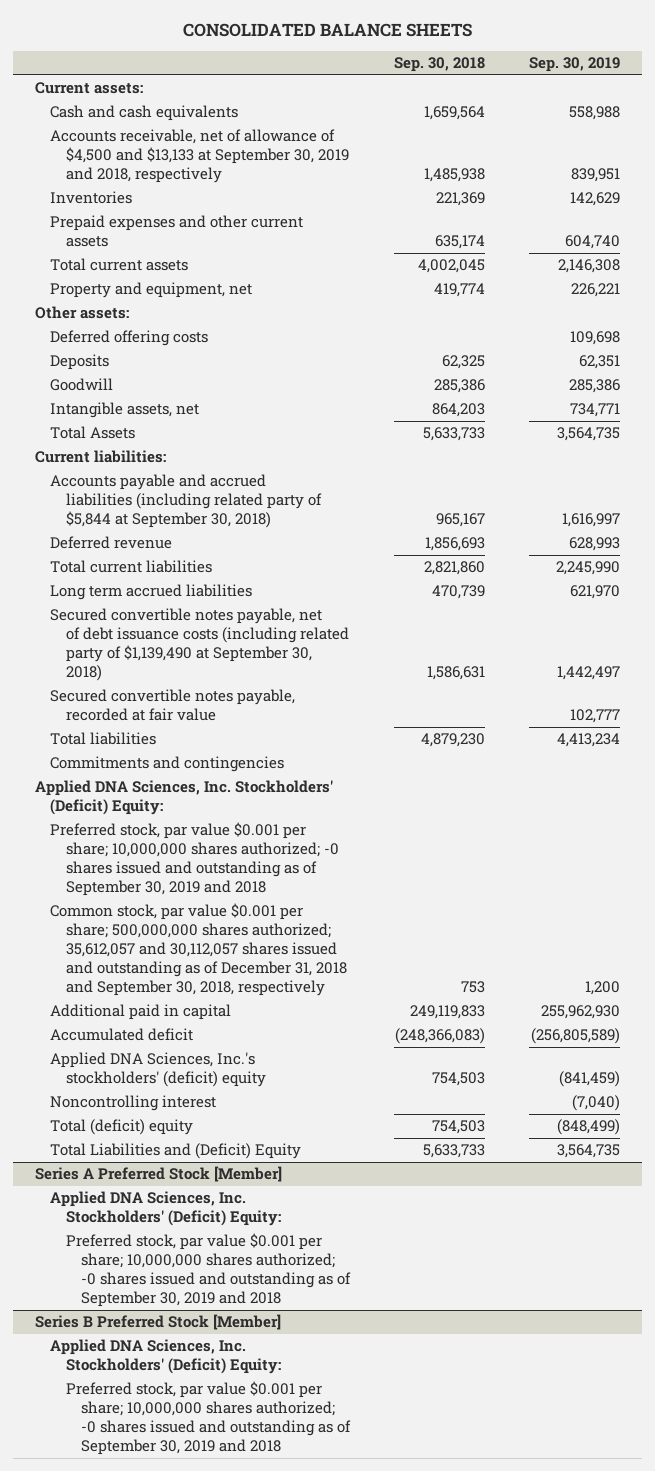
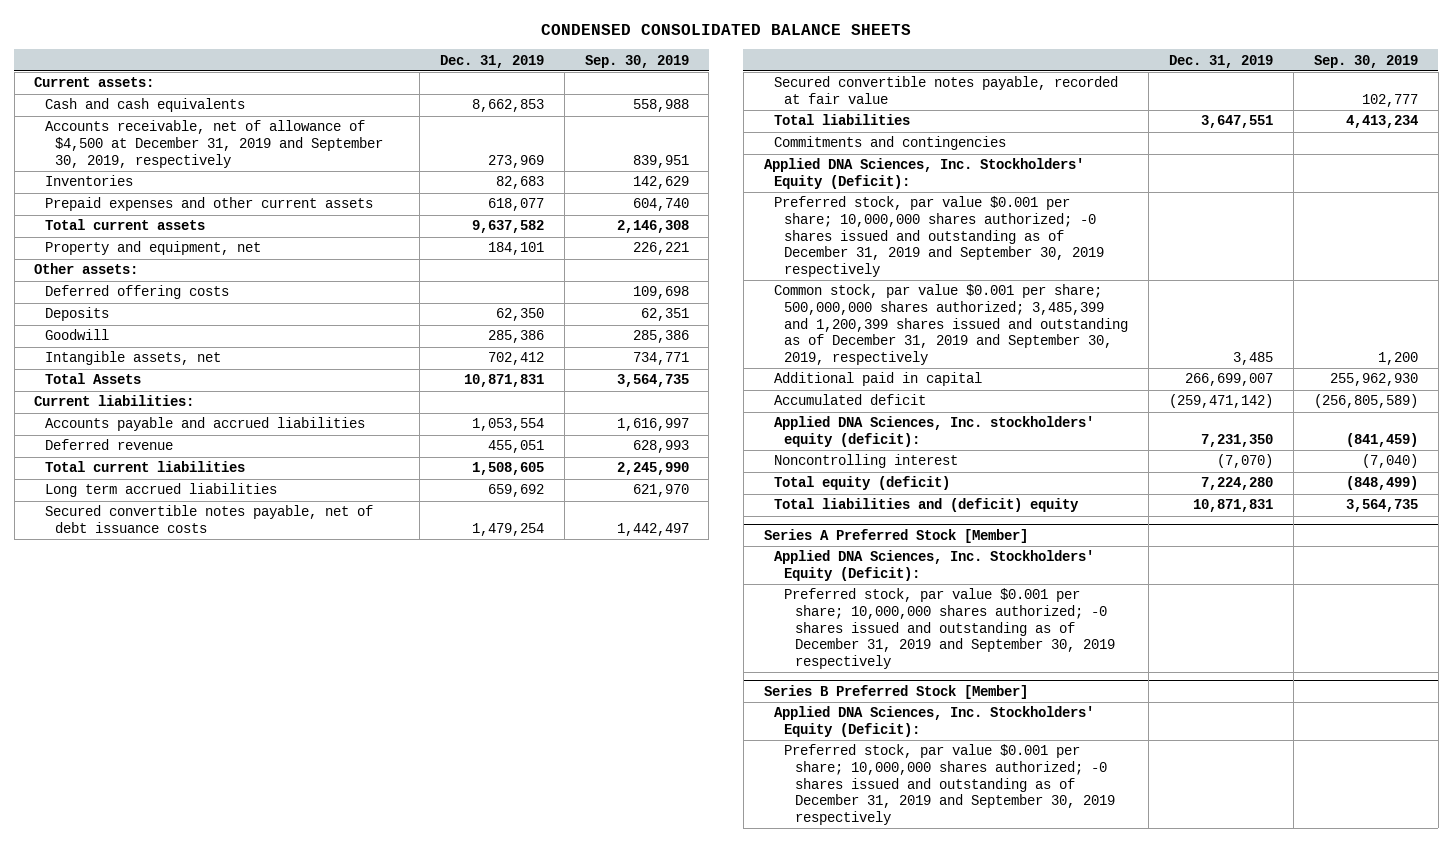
[182,22,472,37] CONSOLIDATED BALANCE SHEETS -> [541,24,912,36] CONDENSED CONSOLIDATED BALANCE SHEETS
[394,57,486,73] Sep. 30, 2018 -> none
none -> [439,54,544,68] Dec. 31, 2019
[50,129,349,184] Accounts receivable, net of allowance of $4,500 and $13,133 at September 30, 2019 and 2018, respectively -> [44,120,384,168] Accounts receivable, net of allowance of $4,500 at December 31, 2019 and September 30, 2019, respectively
[50,474,322,529] Accounts payable and accrued liabilities (including related party of $5,844 at September 30, 2018) -> [44,417,365,432] Accounts payable and accrued liabilities
[50,608,349,682] Secured convertible notes payable, net of debt issuance costs (including related party of $1,139,490 at September 30, 2018) -> [44,505,373,534] Secured convertible notes payable, net of debt issuance costs
[34,780,333,816] Applied DNA Sciences, Inc. Stockholders' (Deficit) Equity: -> [763,158,1084,190] Applied DNA Sciences, Inc. Stockholders' Equity (Deficit):
[50,822,339,897] Preferred stock, par value $0.001 per share; 10,000,000 shares authorized; -0 shares issued and outstanding as of September 30, 2019 and 2018 -> [773,196,1105,277] Preferred stock, par value $0.001 per share; 10,000,000 shares authorized; -0 shares issued and outstanding as of December 31, 2019 and September 30, 2019 respectively
[50,903,347,996] Common stock, par value $0.001 per share; 500,000,000 shares authorized; 35,612,057 and 30,112,057 shares issued and outstanding as of December 31, 2018 and September 30, 2018, respectively -> [773,284,1129,365] Common stock, par value $0.001 per share; 500,000,000 shares authorized; 3,485,399 and 1,200,399 shares issued and outstanding as of December 31, 2019 and September 30, 2019, respectively
[50,1052,266,1088] Applied DNA Sciences, Inc.'s stockholders' (deficit) equity -> [773,416,1094,448] Applied DNA Sciences, Inc. stockholders' equity (deficit):
[50,1119,194,1136] Total (deficit) equity -> [773,476,950,491] Total equity (deficit)
[50,1143,302,1160] Total Liabilities and (Deficit) Equity -> [773,498,1079,513] Total liabilities and (deficit) equity
[50,1191,281,1227] Applied DNA Sciences, Inc. Stockholders' (Deficit) Equity: -> [773,550,1094,582] Applied DNA Sciences, Inc. Stockholders' Equity (Deficit):
[65,1233,352,1308] Preferred stock, par value $0.001 per share; 10,000,000 shares authorized; -0 shares issued and outstanding as of September 30, 2019 and 2018 -> [784,588,1115,669] Preferred stock, par value $0.001 per share; 10,000,000 shares authorized; -0 shares issued and outstanding as of December 31, 2019 and September 30, 2019 respectively
[50,1339,281,1375] Applied DNA Sciences, Inc. Stockholders' (Deficit) Equity: -> [773,706,1094,738] Applied DNA Sciences, Inc. Stockholders' Equity (Deficit):
[65,1381,352,1456] Preferred stock, par value $0.001 per share; 10,000,000 shares authorized; -0 shares issued and outstanding as of September 30, 2019 and 2018 -> [784,744,1115,825] Preferred stock, par value $0.001 per share; 10,000,000 shares authorized; -0 shares issued and outstanding as of December 31, 2019 and September 30, 2019 respectively

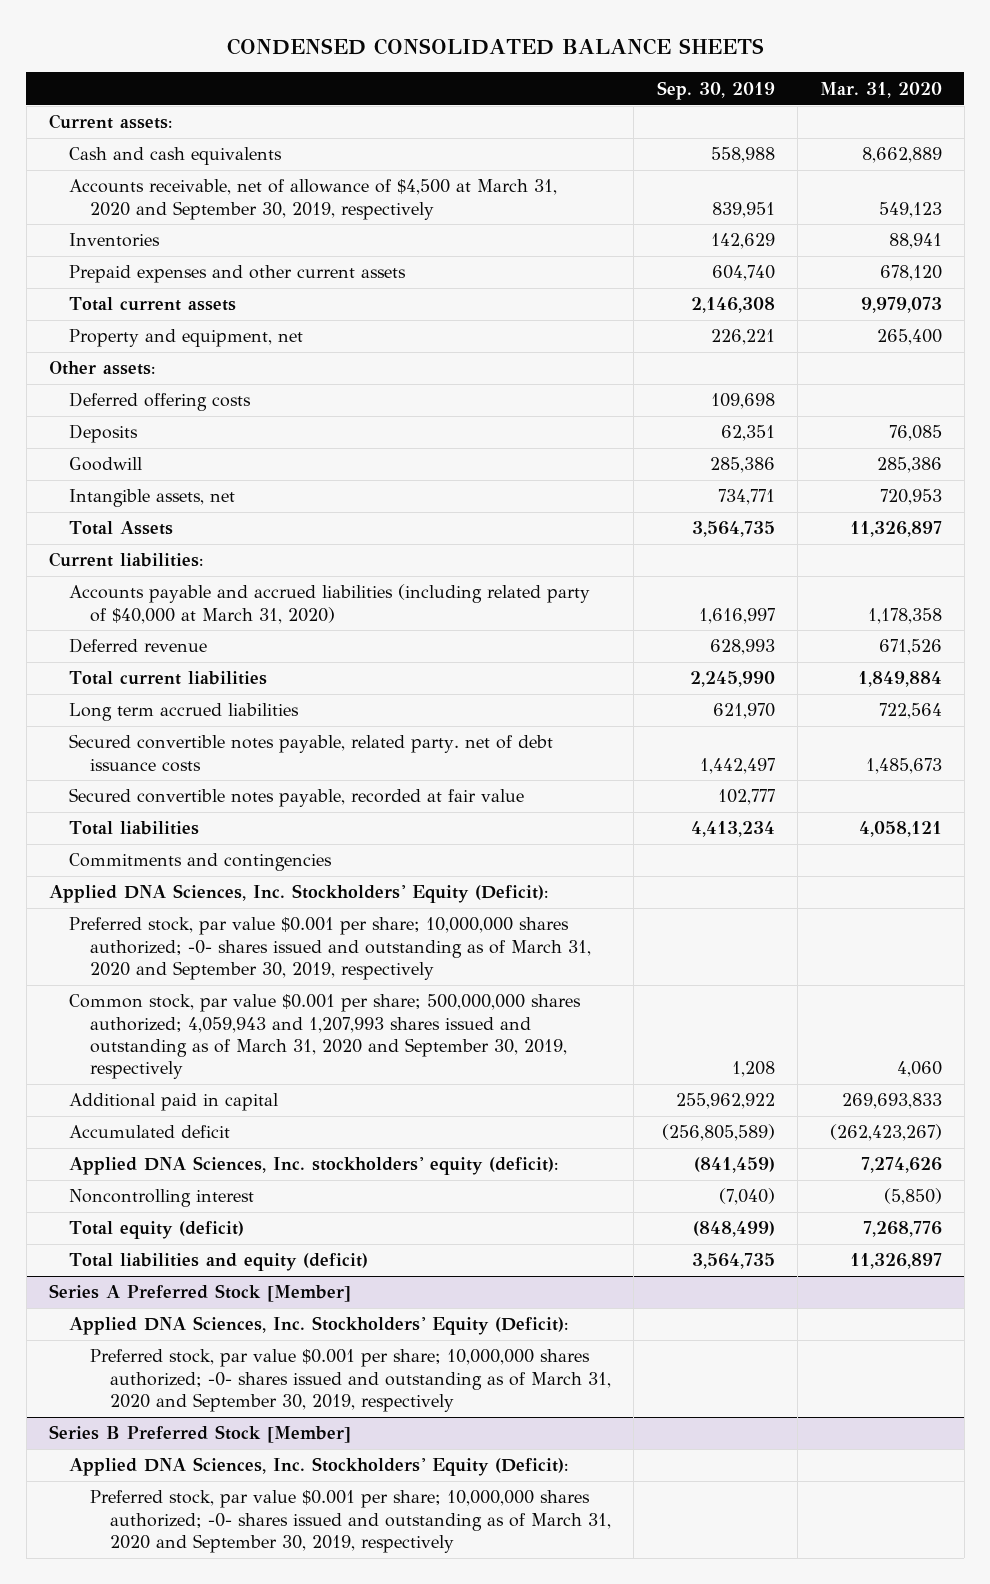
[439,54,544,68] Dec. 31, 2019 -> none
none -> [819,81,942,98] Mar. 31, 2020
[44,120,384,168] Accounts receivable, net of allowance of $4,500 at December 31, 2019 and September 30, 2019, respectively -> [69,179,558,220] Accounts receivable, net of allowance of $4,500 at March 31, 2020 and September 30, 2019, respectively
[44,417,365,432] Accounts payable and accrued liabilities -> [69,584,591,624] Accounts payable and accrued liabilities (including related party of $40,000 at March 31, 2020)
[44,505,373,534] Secured convertible notes payable, net of debt issuance costs -> [69,734,554,772] Secured convertible notes payable, related party. net of debt issuance costs
[773,196,1105,277] Preferred stock, par value $0.001 per share; 10,000,000 shares authorized; -0 shares issued and outstanding as of December 31, 2019 and September 30, 2019 respectively -> [69,917,591,980] Preferred stock, par value $0.001 per share; 10,000,000 shares authorized; -0- shares issued and outstanding as of March 31, 2020 and September 30, 2019, respectively
[773,284,1129,365] Common stock, par value $0.001 per share; 500,000,000 shares authorized; 3,485,399 and 1,200,399 shares issued and outstanding as of December 31, 2019 and September 30, 2019, respectively -> [69,994,582,1079] Common stock, par value $0.001 per share; 500,000,000 shares authorized; 4,059,943 and 1,207,993 shares issued and outstanding as of March 31, 2020 and September 30, 2019, respectively
[1377,351,1418,365] 1,200 -> [731,1060,775,1077] 1,208
[1329,373,1418,387] 255,962,930 -> [675,1093,775,1110] 255,962,922
[773,498,1079,513] Total liabilities and (deficit) equity -> [69,1253,369,1272] Total liabilities and equity (deficit)
[784,588,1115,669] Preferred stock, par value $0.001 per share; 10,000,000 shares authorized; -0 shares issued and outstanding as of December 31, 2019 and September 30, 2019 respectively -> [89,1349,612,1412] Preferred stock, par value $0.001 per share; 10,000,000 shares authorized; -0- shares issued and outstanding as of March 31, 2020 and September 30, 2019, respectively
[784,744,1115,825] Preferred stock, par value $0.001 per share; 10,000,000 shares authorized; -0 shares issued and outstanding as of December 31, 2019 and September 30, 2019 respectively -> [89,1490,612,1553] Preferred stock, par value $0.001 per share; 10,000,000 shares authorized; -0- shares issued and outstanding as of March 31, 2020 and September 30, 2019, respectively

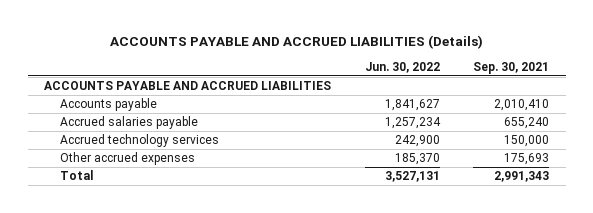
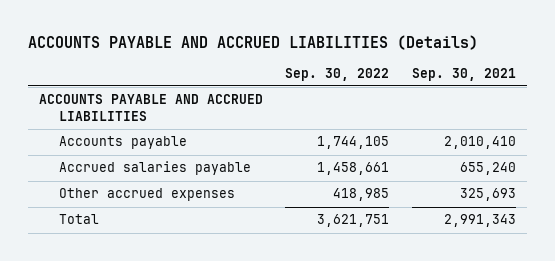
[364,61,440,73] Jun. 30, 2022 -> none
none -> [285,67,390,81] Sep. 30, 2022
[60,134,220,148] Accrued technology services -> none
[504,153,550,166] 175,693 -> [460,188,517,202] 325,693

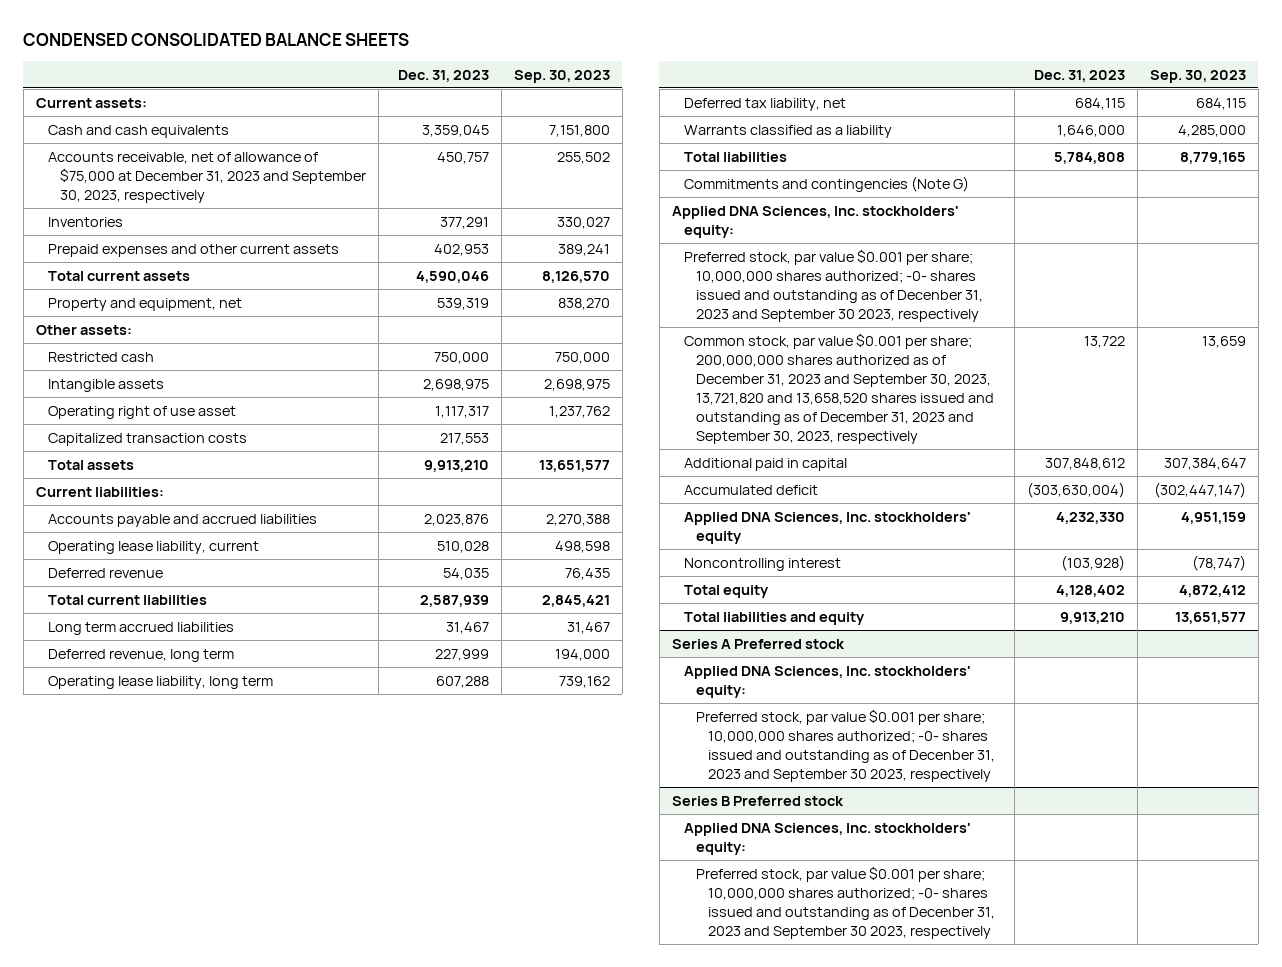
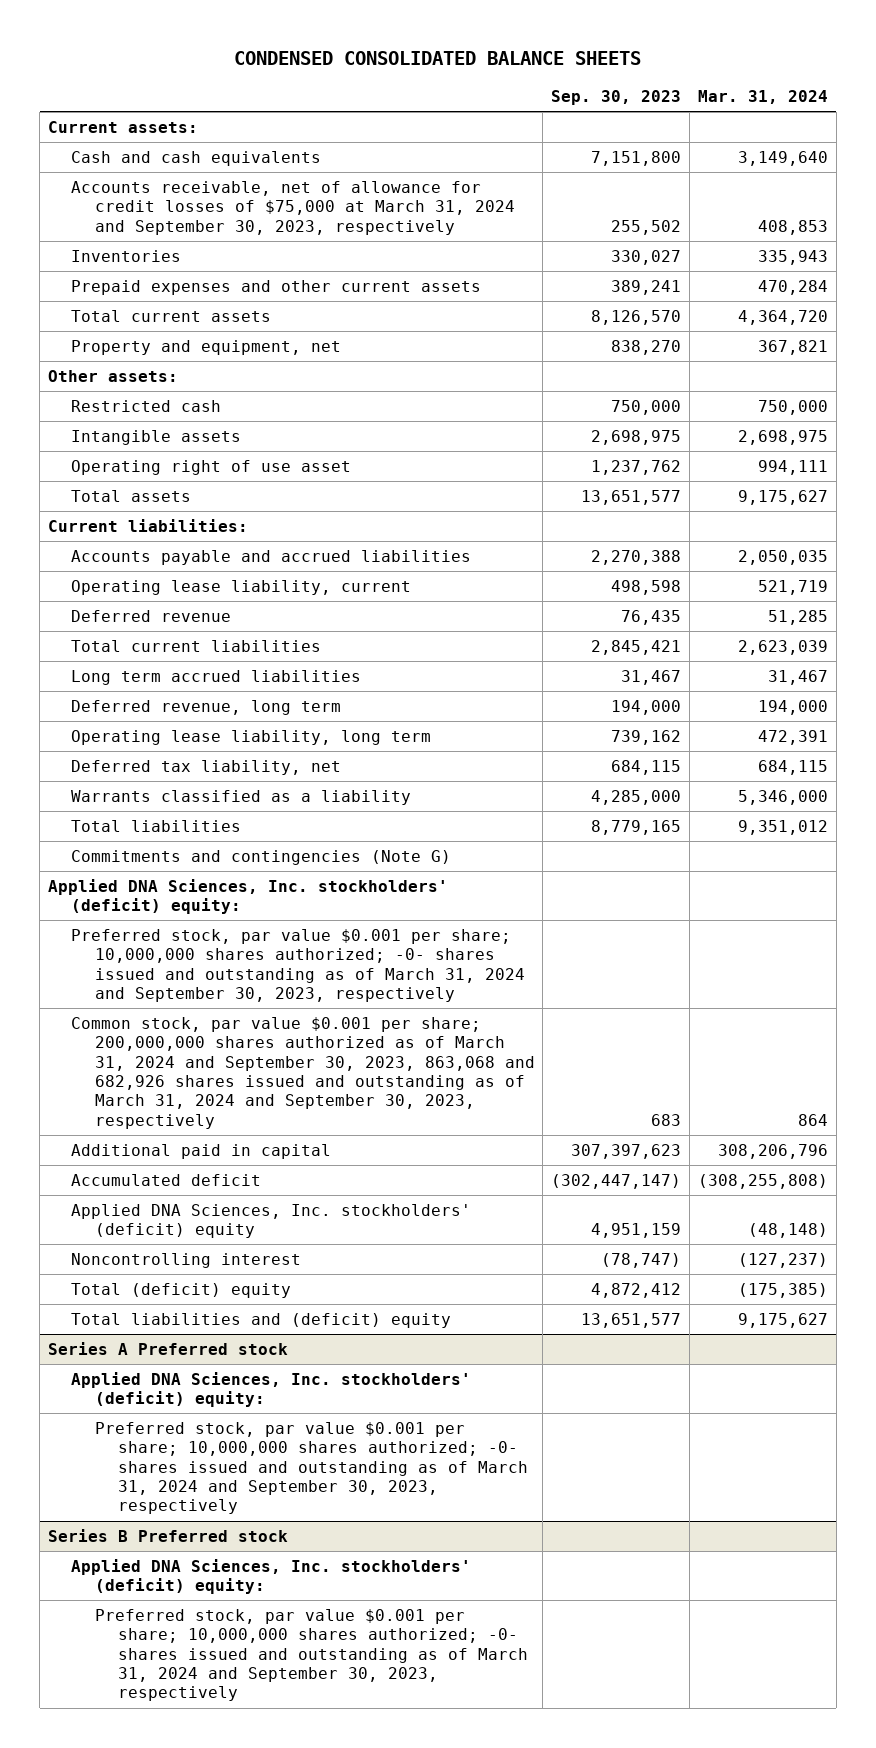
[398,69,490,82] Dec. 31, 2023 -> none
none -> [697,90,828,105] Mar. 31, 2024
[48,151,367,203] Accounts receivable, net of allowance of $75,000 at December 31, 2023 and September 30, 2023, respectively -> [71,180,515,235] Accounts receivable, net of allowance for credit losses of $75,000 at March 31, 2024 and September 30, 2023, respectively
[48,432,248,446] Capitalized transaction costs -> none
[671,205,959,238] Applied DNA Sciences, Inc. stockholders' equity: -> [48,878,449,915] Applied DNA Sciences, Inc. stockholders' (deficit) equity:
[683,248,984,322] Preferred stock, par value $0.001 per share; 10,000,000 shares authorized; -0- shares issued and outstanding as of Decenber 31, 2023 and September 30 2023, respectively -> [71,928,525,1003] Preferred stock, par value $0.001 per share; 10,000,000 shares authorized; -0- shares issued and outstanding as of March 31, 2024 and September 30, 2023, respectively
[683,332,995,444] Common stock, par value $0.001 per share; 200,000,000 shares authorized as of December 31, 2023 and September 30, 2023, 13,721,820 and 13,658,520 shares issued and outstanding as of December 31, 2023 and September 30, 2023, respectively -> [71,1016,535,1129] Common stock, par value $0.001 per share; 200,000,000 shares authorized as of March 31, 2024 and September 30, 2023, 863,068 and 682,926 shares issued and outstanding as of March 31, 2024 and September 30, 2023, respectively
[1201,335,1246,348] 13,659 -> [651,1113,682,1126] 683
[1163,457,1246,470] 307,384,647 -> [571,1143,682,1159] 307,397,623
[683,511,971,544] Applied DNA Sciences, Inc. stockholders' equity -> [71,1203,472,1239] Applied DNA Sciences, Inc. stockholders' (deficit) equity
[683,584,769,598] Total equity -> [71,1282,292,1298] Total (deficit) equity
[683,611,865,625] Total liabilities and equity -> [71,1312,452,1328] Total liabilities and (deficit) equity
[683,665,971,698] Applied DNA Sciences, Inc. stockholders' equity: -> [71,1371,472,1408] Applied DNA Sciences, Inc. stockholders' (deficit) equity:
[696,708,996,782] Preferred stock, par value $0.001 per share; 10,000,000 shares authorized; -0- shares issued and outstanding as of Decenber 31, 2023 and September 30 2023, respectively -> [94,1421,528,1515] Preferred stock, par value $0.001 per share; 10,000,000 shares authorized; -0- shares issued and outstanding as of March 31, 2024 and September 30, 2023, respectively
[683,822,971,855] Applied DNA Sciences, Inc. stockholders' equity: -> [71,1558,472,1595] Applied DNA Sciences, Inc. stockholders' (deficit) equity:
[696,865,996,939] Preferred stock, par value $0.001 per share; 10,000,000 shares authorized; -0- shares issued and outstanding as of Decenber 31, 2023 and September 30 2023, respectively -> [94,1608,528,1702] Preferred stock, par value $0.001 per share; 10,000,000 shares authorized; -0- shares issued and outstanding as of March 31, 2024 and September 30, 2023, respectively

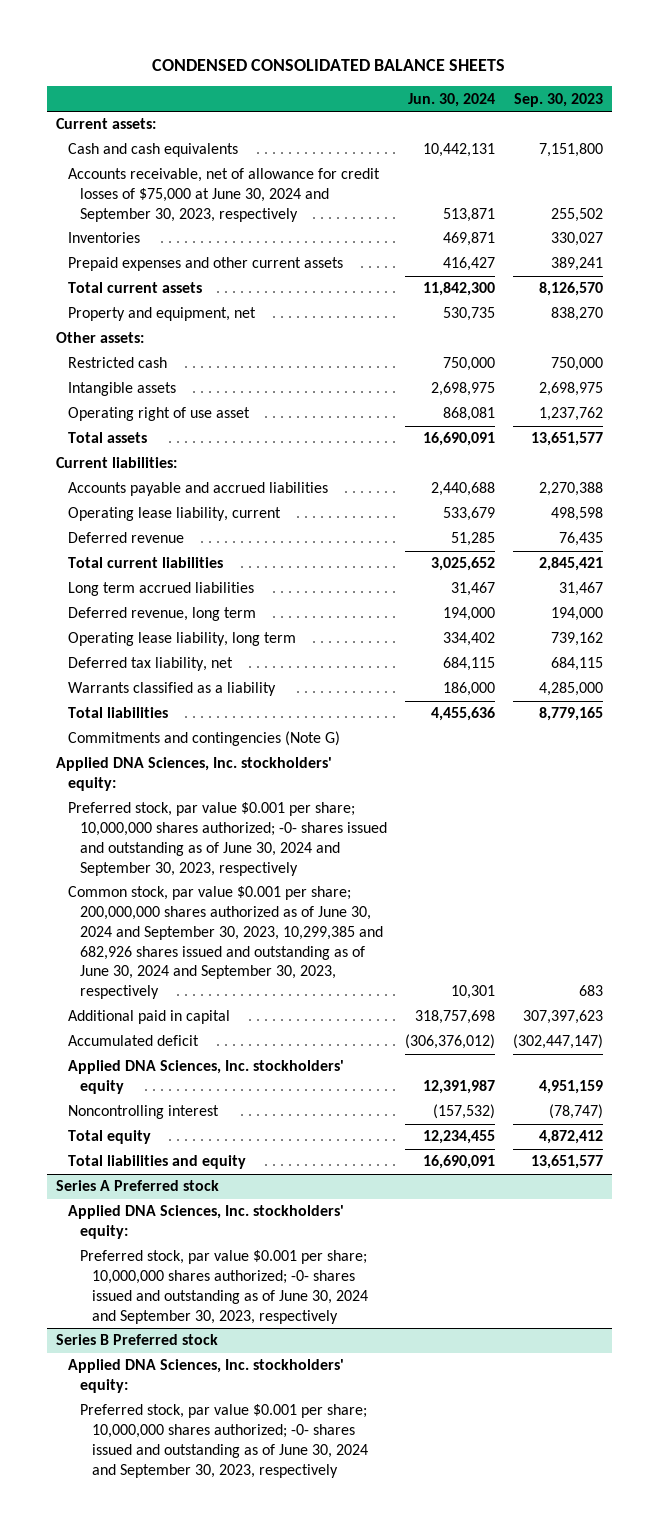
[697,90,828,105] Mar. 31, 2024 -> none
none -> [407,92,495,107] Jun. 30, 2024
[71,180,515,235] Accounts receivable, net of allowance for credit losses of $75,000 at March 31, 2024 and September 30, 2023, respectively -> [67,168,380,222] Accounts receivable, net of allowance for credit losses of $75,000 at June 30, 2024 and September 30, 2023, respectively
[48,878,449,915] Applied DNA Sciences, Inc. stockholders' (deficit) equity: -> [55,757,332,792] Applied DNA Sciences, Inc. stockholders' equity:
[71,928,525,1003] Preferred stock, par value $0.001 per share; 10,000,000 shares authorized; -0- shares issued and outstanding as of March 31, 2024 and September 30, 2023, respectively -> [67,802,387,876] Preferred stock, par value $0.001 per share; 10,000,000 shares authorized; -0- shares issued and outstanding as of June 30, 2024 and September 30, 2023, respectively
[71,1016,535,1129] Common stock, par value $0.001 per share; 200,000,000 shares authorized as of March 31, 2024 and September 30, 2023, 863,068 and 682,926 shares issued and outstanding as of March 31, 2024 and September 30, 2023, respectively -> [67,886,383,1000] Common stock, par value $0.001 per share; 200,000,000 shares authorized as of June 30, 2024 and September 30, 2023, 10,299,385 and 682,926 shares issued and outstanding as of June 30, 2024 and September 30, 2023, respectively
[71,1203,472,1239] Applied DNA Sciences, Inc. stockholders' (deficit) equity -> [67,1060,344,1095] Applied DNA Sciences, Inc. stockholders' equity
[71,1282,292,1298] Total (deficit) equity -> [67,1130,151,1145] Total equity
[71,1312,452,1328] Total liabilities and (deficit) equity -> [67,1155,246,1170] Total liabilities and equity
[71,1371,472,1408] Applied DNA Sciences, Inc. stockholders' (deficit) equity: -> [67,1205,344,1240] Applied DNA Sciences, Inc. stockholders' equity:
[94,1421,528,1515] Preferred stock, par value $0.001 per share; 10,000,000 shares authorized; -0- shares issued and outstanding as of March 31, 2024 and September 30, 2023, respectively -> [79,1250,368,1324] Preferred stock, par value $0.001 per share; 10,000,000 shares authorized; -0- shares issued and outstanding as of June 30, 2024 and September 30, 2023, respectively
[71,1558,472,1595] Applied DNA Sciences, Inc. stockholders' (deficit) equity: -> [67,1359,344,1394] Applied DNA Sciences, Inc. stockholders' equity:
[94,1608,528,1702] Preferred stock, par value $0.001 per share; 10,000,000 shares authorized; -0- shares issued and outstanding as of March 31, 2024 and September 30, 2023, respectively -> [79,1404,368,1478] Preferred stock, par value $0.001 per share; 10,000,000 shares authorized; -0- shares issued and outstanding as of June 30, 2024 and September 30, 2023, respectively

